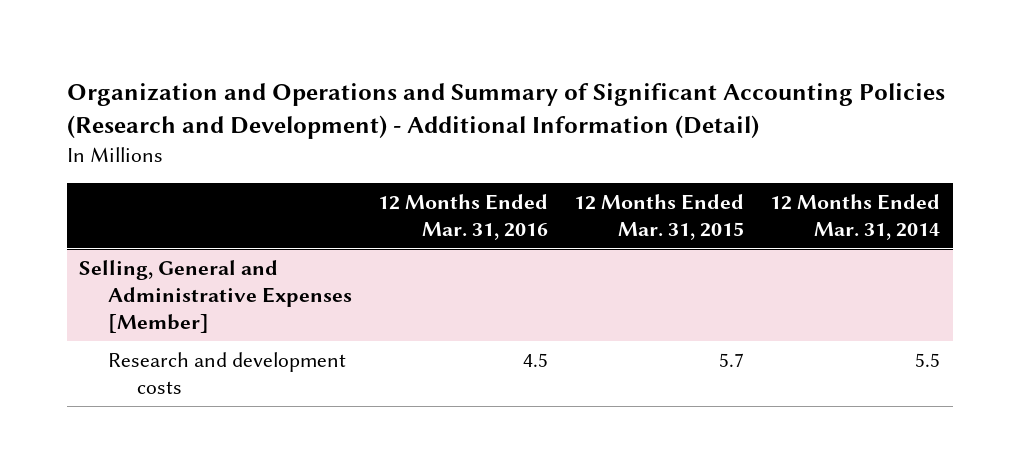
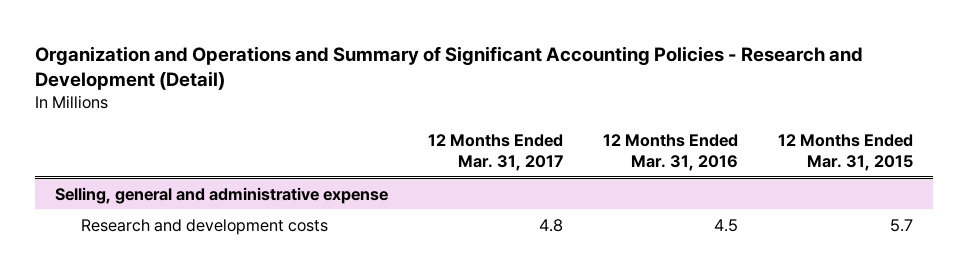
[66,82,945,139] Organization and Operations and Summary of Significant Accounting Policies (Research and Development) - Additional Information (Detail) -> [35,45,864,91] Organization and Operations and Summary of Significant Accounting Policies - Research and Development (Detail)
[769,193,940,241] 12 Months Ended Mar. 31, 2014 -> none
none -> [427,134,563,172] 12 Months Ended Mar. 31, 2017
[79,259,353,334] Selling, General and Administrative Expenses [Member] -> [55,186,389,204] Selling, general and administrative expense

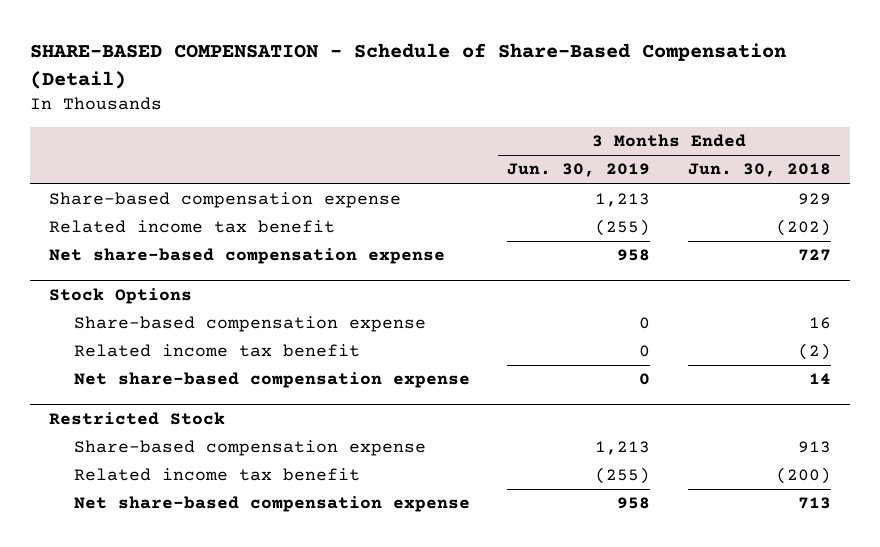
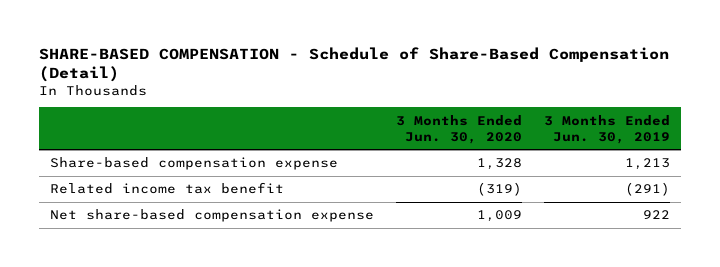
[687,163,831,178] Jun. 30, 2018 -> none
none -> [396,114,523,144] 3 Months Ended Jun. 30, 2020
[48,287,192,304] Stock Options -> none
[73,316,426,333] Share-based compensation expense -> none
[73,344,360,358] Related income tax benefit -> none
[73,372,470,389] Net share-based compensation expense -> none
[48,411,225,425] Restricted Stock -> none
[73,440,426,457] Share-based compensation expense -> none
[73,468,360,482] Related income tax benefit -> none
[73,496,470,513] Net share-based compensation expense -> none
[595,219,651,237] (255) -> [625,182,671,197] (291)
[617,249,651,262] 958 -> [643,210,671,220] 922

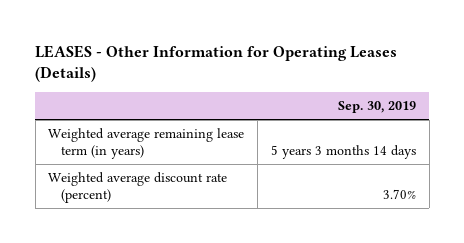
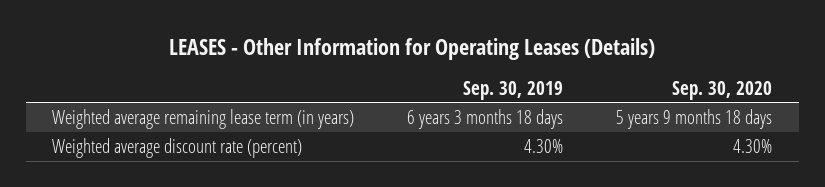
none -> [672,80,773,100] Sep. 30, 2020
[270,144,416,159] 5 years 3 months 14 days -> [407,108,564,129] 6 years 3 months 18 days
[382,188,416,199] 3.70% -> [524,138,564,153] 4.30%

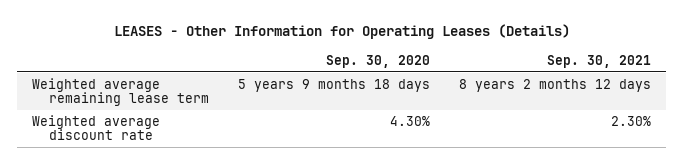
[463,80,564,100] Sep. 30, 2019 -> none
none -> [547,54,652,68] Sep. 30, 2021
[52,108,355,129] Weighted average remaining lease term (in years) -> [32,77,209,107] Weighted average remaining lease term
[52,137,303,158] Weighted average discount rate (percent) -> [32,114,161,141] Weighted average discount rate

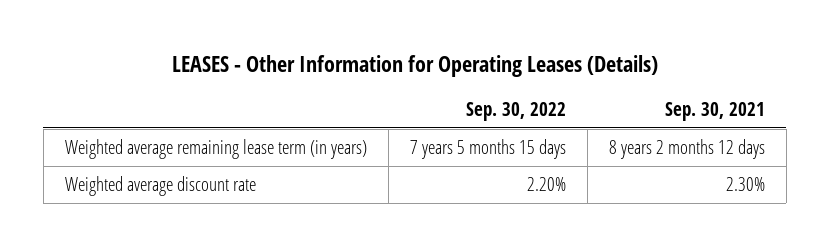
[326,54,431,68] Sep. 30, 2020 -> none
none -> [465,101,566,121] Sep. 30, 2022
[32,77,209,107] Weighted average remaining lease term -> [64,139,367,160] Weighted average remaining lease term (in years)

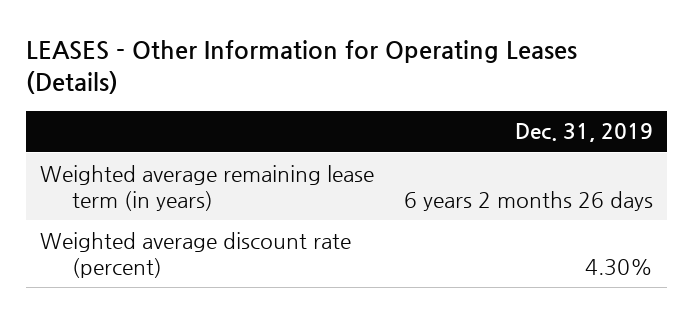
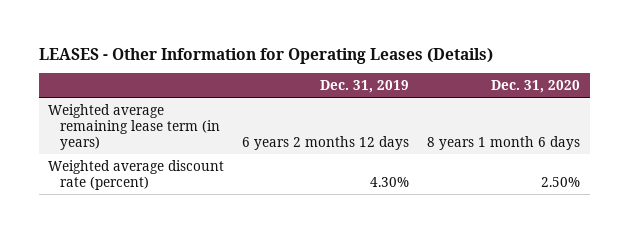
none -> [491,80,581,94] Dec. 31, 2020
[403,190,653,211] 6 years 2 months 26 days -> [242,136,410,151] 6 years 2 months 12 days

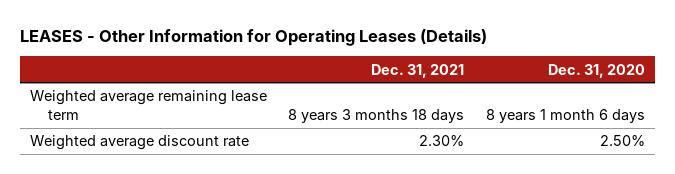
[320,80,410,94] Dec. 31, 2019 -> none
none -> [371,63,465,78] Dec. 31, 2021
[47,103,221,151] Weighted average remaining lease term (in years) -> [30,90,268,120] Weighted average remaining lease term
[47,159,224,191] Weighted average discount rate (percent) -> [30,135,250,151] Weighted average discount rate

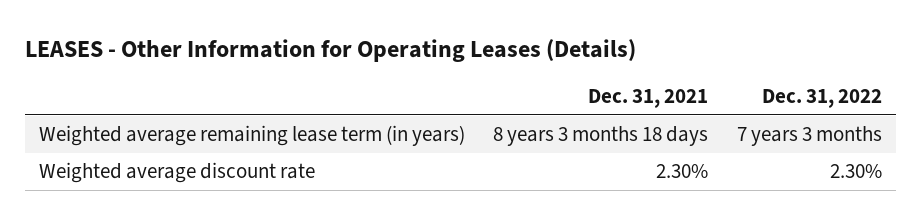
[547,63,645,78] Dec. 31, 2020 -> none
none -> [761,89,882,109] Dec. 31, 2022
[30,90,268,120] Weighted average remaining lease term -> [38,125,465,147] Weighted average remaining lease term (in years)

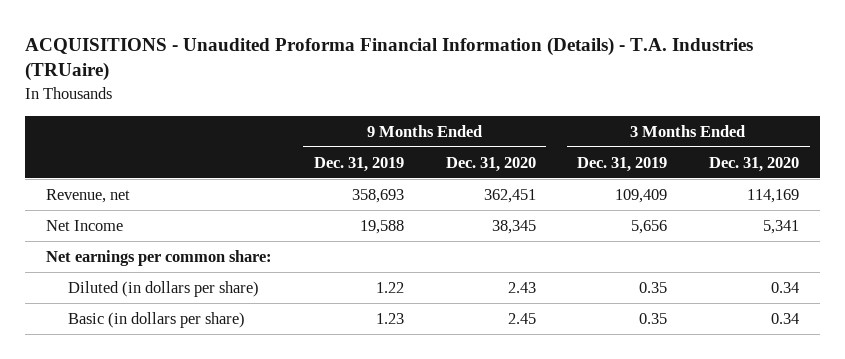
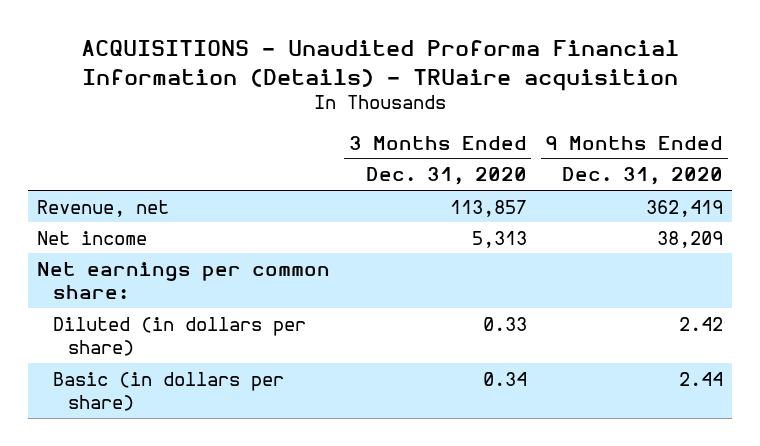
[24,36,753,82] ACQUISITIONS - Unaudited Proforma Financial Information (Details) - T.A. Industries (TRUaire) -> [81,40,680,91] ACQUISITIONS - Unaudited Proforma Financial Information (Details) - TRUaire acquisition
[313,156,404,172] Dec. 31, 2019 -> none
[577,156,668,172] Dec. 31, 2019 -> none
[483,188,536,203] 362,451 -> [646,199,724,217] 362,419
[747,188,800,203] 114,169 -> [449,199,527,217] 113,857
[45,219,123,231] Net Income -> [37,230,148,245] Net income
[491,219,536,234] 38,345 -> [657,230,724,248] 38,209
[763,219,800,234] 5,341 -> [471,230,527,248] 5,313
[507,281,536,293] 2.43 -> [679,316,724,331] 2.42
[771,281,800,293] 0.34 -> [482,316,527,331] 0.33
[507,312,536,324] 2.45 -> [679,371,724,386] 2.44

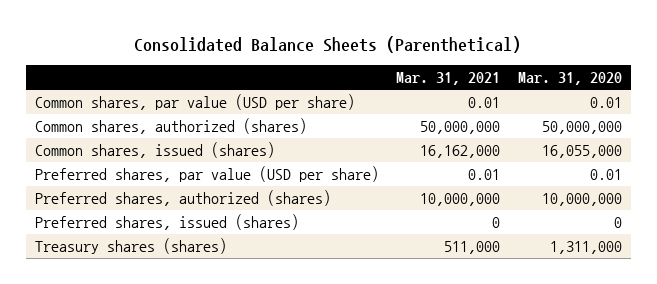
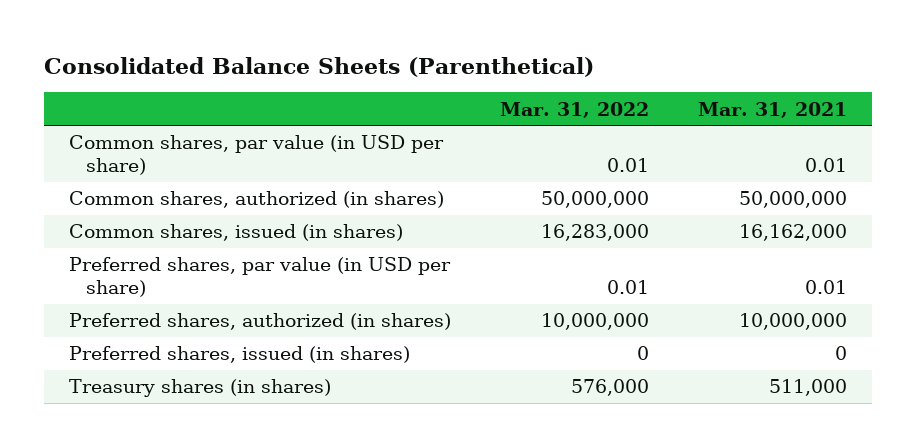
[517,72,622,86] Mar. 31, 2020 -> none
none -> [500,101,650,118] Mar. 31, 2022
[34,93,355,110] Common shares, par value (USD per share) -> [69,135,445,176] Common shares, par value (in USD per share)
[34,117,307,134] Common shares, authorized (shares) -> [69,191,445,209] Common shares, authorized (in shares)
[34,141,275,158] Common shares, issued (shares) -> [69,224,404,242] Common shares, issued (in shares)
[34,165,379,182] Preferred shares, par value (USD per share) -> [69,257,452,298] Preferred shares, par value (in USD per share)
[34,189,331,206] Preferred shares, authorized (shares) -> [69,313,452,331] Preferred shares, authorized (in shares)
[34,213,299,230] Preferred shares, issued (shares) -> [69,346,411,364] Preferred shares, issued (in shares)
[34,237,227,254] Treasury shares (shares) -> [69,379,332,398] Treasury shares (in shares)

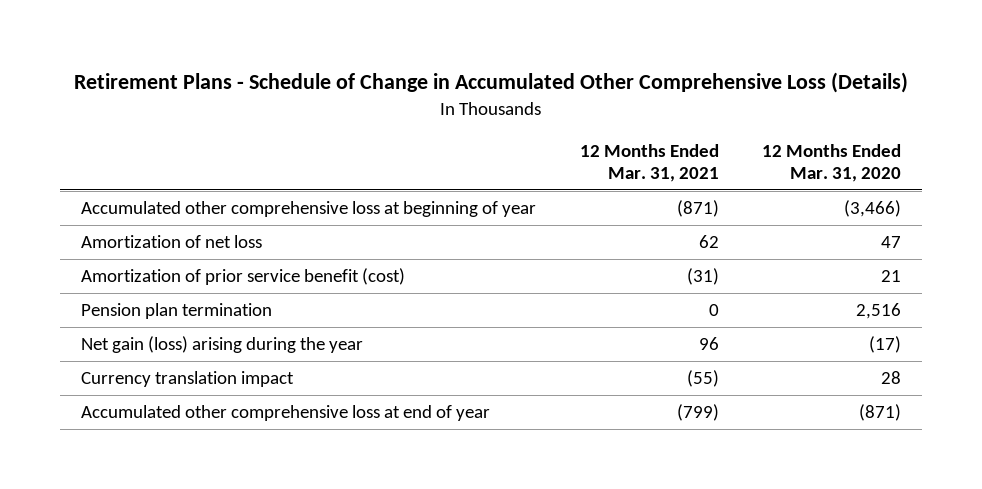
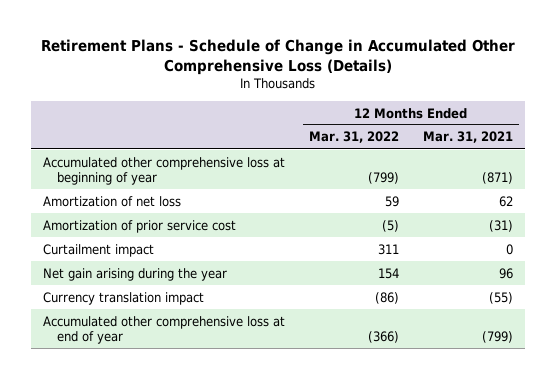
[761,143,901,182] 12 Months Ended Mar. 31, 2020 -> none
none -> [308,131,399,144] Mar. 31, 2022
[81,268,406,286] Amortization of prior service benefit (cost) -> [42,219,236,233] Amortization of prior service cost
[81,303,273,320] Pension plan termination -> [42,243,154,257] Curtailment impact
[81,336,364,354] Net gain (loss) arising during the year -> [42,267,227,281] Net gain arising during the year

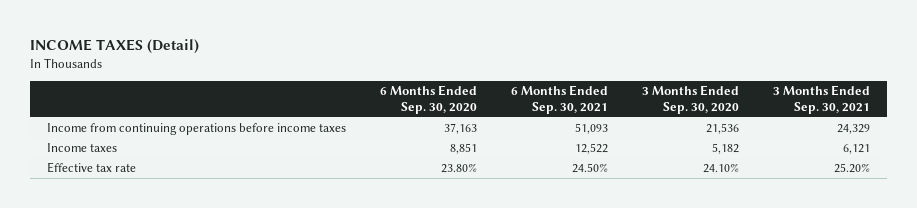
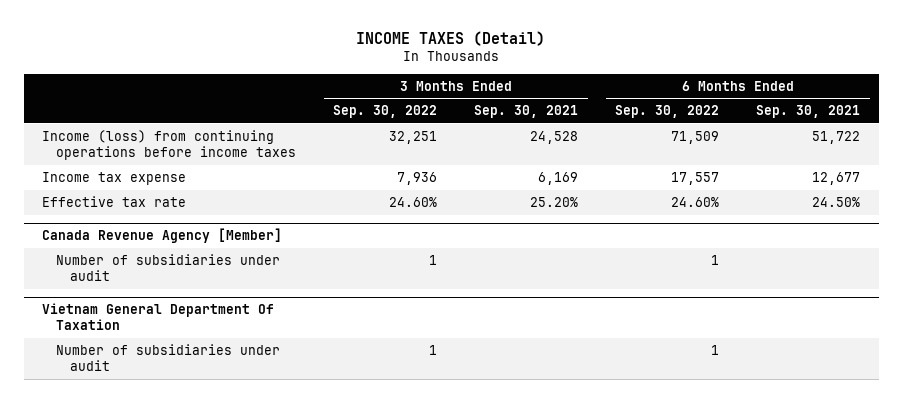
[379,84,477,115] 6 Months Ended Sep. 30, 2020 -> none
[642,84,740,115] 3 Months Ended Sep. 30, 2020 -> none
none -> [333,105,438,119] Sep. 30, 2022
none -> [615,105,720,119] Sep. 30, 2022
[46,123,346,136] Income from continuing operations before income taxes -> [42,129,297,161] Income (loss) from continuing operations before income taxes
[574,123,608,135] 51,093 -> [812,130,861,144] 51,722
[837,124,871,135] 24,329 -> [530,130,579,144] 24,528
[46,143,117,153] Income taxes -> [42,171,187,185] Income tax expense
[574,143,608,155] 12,522 -> [812,171,861,185] 12,677
[843,144,871,155] 6,121 -> [538,171,579,185] 6,169
none -> [42,228,283,244] Canada Revenue Agency [Member]
none -> [56,253,281,282] Number of subsidiaries under audit
none -> [42,303,275,331] Vietnam General Department Of Taxation
none -> [56,343,281,372] Number of subsidiaries under audit

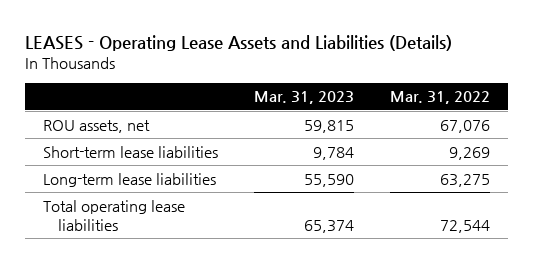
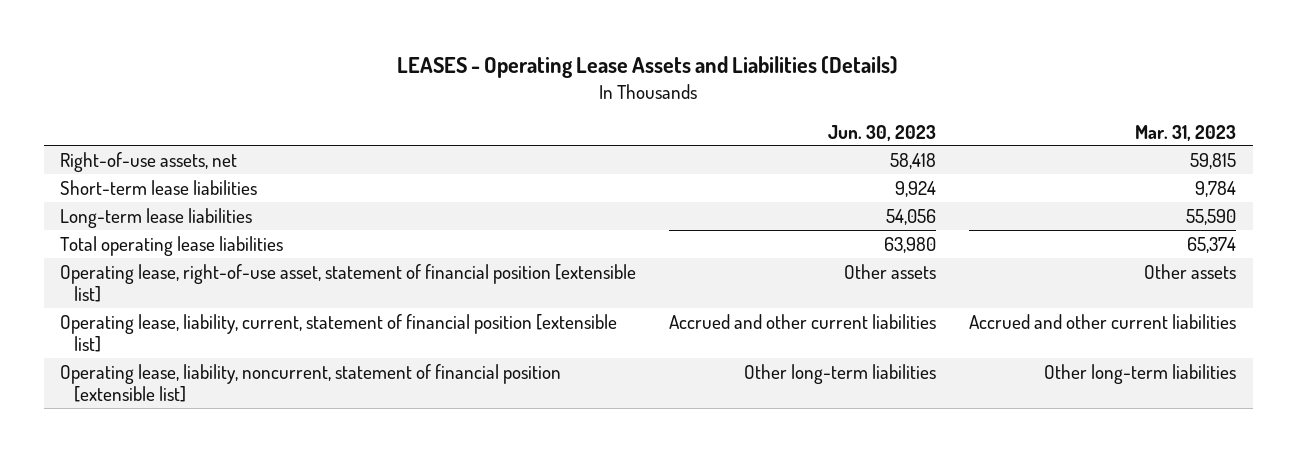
[390,91,491,105] Mar. 31, 2022 -> none
none -> [828,124,937,141] Jun. 30, 2023
[43,119,151,133] ROU assets, net -> [60,151,238,172] Right-of-use assets, net
none -> [60,263,637,303] Operating lease, right-of-use asset, statement of financial position [extensible list]
none -> [60,313,618,353] Operating lease, liability, current, statement of financial position [extensible list]
none -> [60,363,562,403] Operating lease, liability, noncurrent, statement of financial position [extensible list]

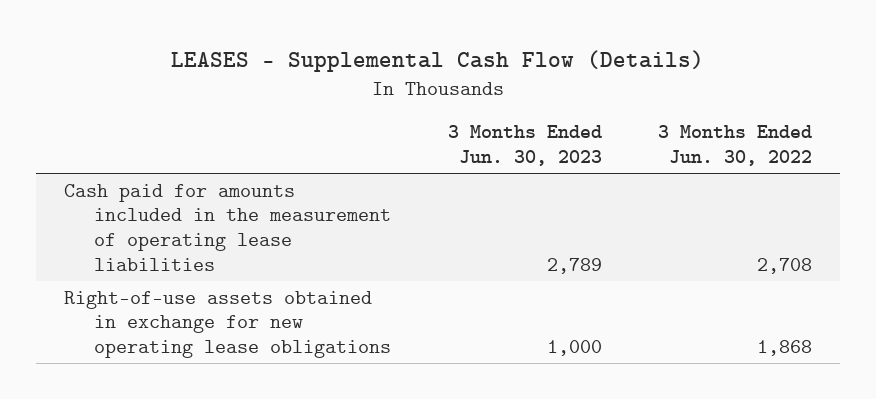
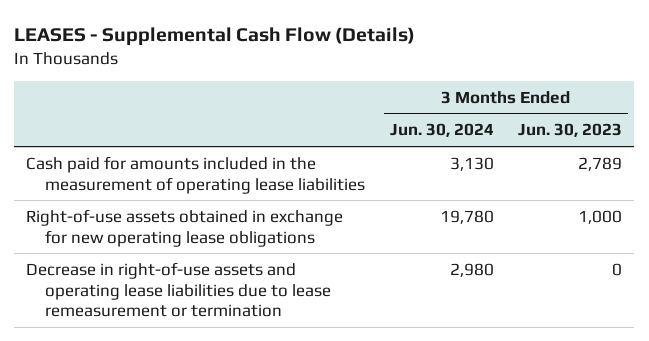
[658,125,813,166] 3 Months Ended Jun. 30, 2022 -> none
none -> [389,123,494,138] Jun. 30, 2024
none -> [26,261,332,318] Decrease in right-of-use assets and operating lease liabilities due to lease remeasurement or termination

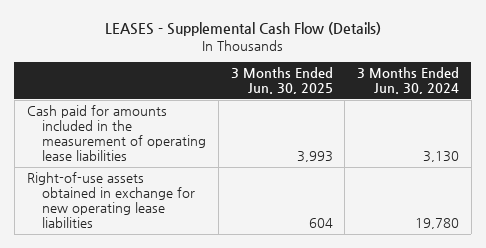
[518,123,623,138] Jun. 30, 2023 -> none
none -> [230,67,333,95] 3 Months Ended Jun. 30, 2025
[26,261,332,318] Decrease in right-of-use assets and operating lease liabilities due to lease remeasurement or termination -> none
[26,208,344,247] Right-of-use assets obtained in exchange for new operating lease obligations -> [26,172,196,229] Right-of-use assets obtained in exchange for new operating lease liabilities

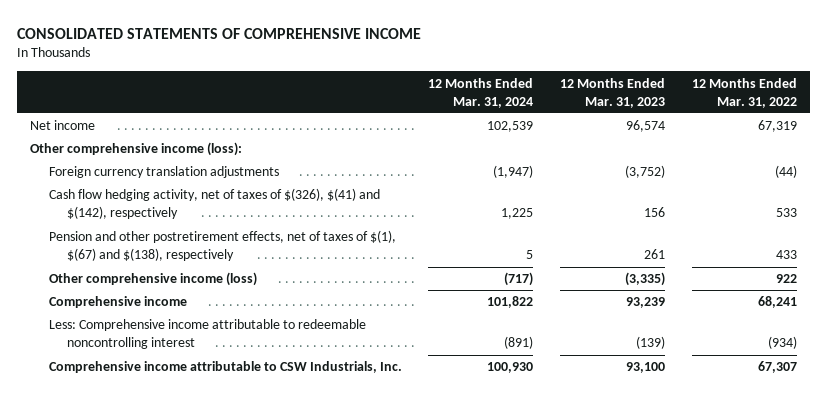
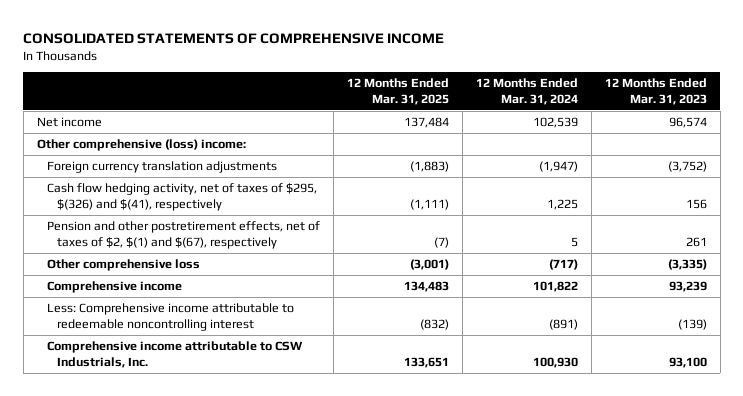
[691,77,797,108] 12 Months Ended Mar. 31, 2022 -> none
none -> [346,78,449,106] 12 Months Ended Mar. 31, 2025
[30,142,243,157] Other comprehensive income (loss): -> [36,139,246,152] Other comprehensive (loss) income:
[48,188,380,220] Cash flow hedging activity, net of taxes of $(326), $(41) and $(142), respectively -> [46,183,317,211] Cash flow hedging activity, net of taxes of $295, $(326) and $(41), respectively
[48,230,396,262] Pension and other postretirement effects, net of taxes of $(1), $(67) and $(138), respectively -> [46,221,320,249] Pension and other postretirement effects, net of taxes of $2, $(1) and $(67), respectively
[48,272,257,287] Other comprehensive income (loss) -> [46,259,200,272] Other comprehensive loss

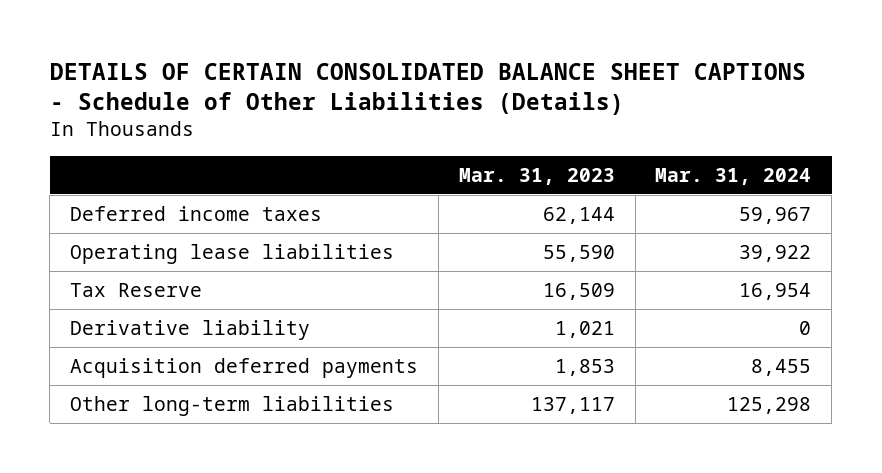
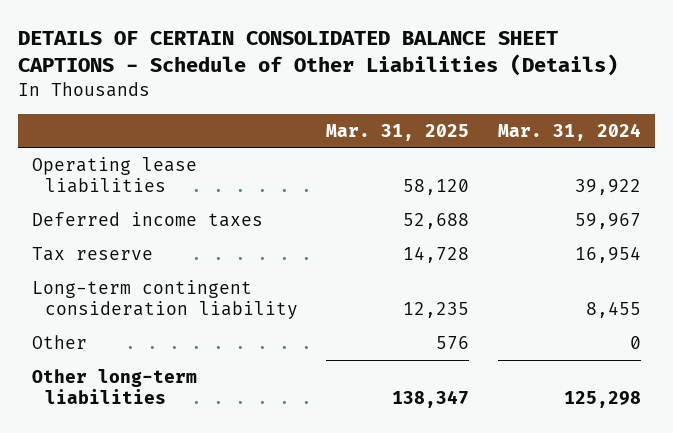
[458,167,615,185] Mar. 31, 2023 -> none
none -> [326,123,470,141] Mar. 31, 2025
[70,320,311,341] Derivative liability -> none
[70,206,323,222] Deferred income taxes -> [32,211,264,227] Deferred income taxes
[70,283,203,298] Tax Reserve -> [32,246,154,261] Tax reserve
[70,358,419,379] Acquisition deferred payments -> [32,279,299,320] Long-term contingent consideration liability
none -> [32,334,88,349] Other

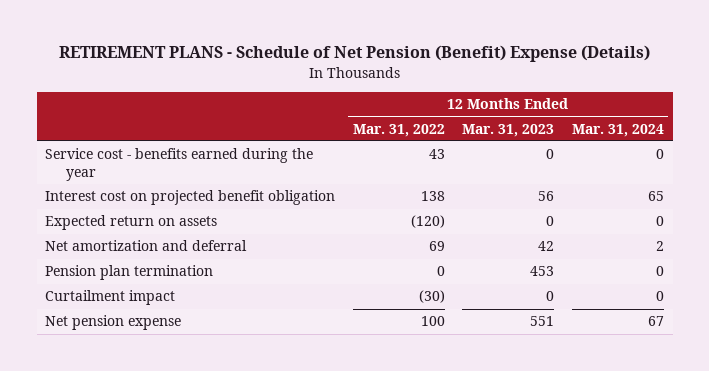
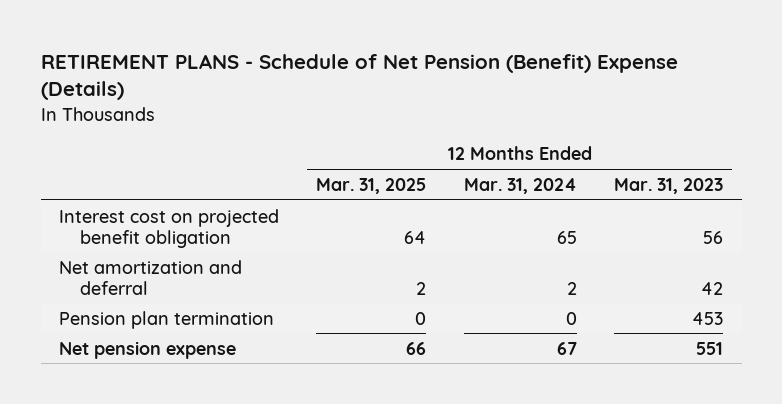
[352,123,445,137] Mar. 31, 2022 -> none
none -> [316,177,427,194] Mar. 31, 2025
[45,148,314,181] Service cost - benefits earned during the year -> none
[45,215,218,231] Expected return on assets -> none
[45,290,176,306] Curtailment impact -> none

